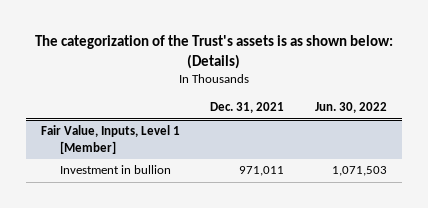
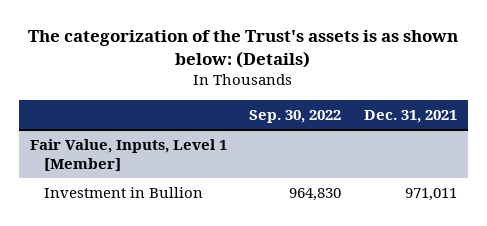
[314,102,387,114] Jun. 30, 2022 -> none
none -> [249,110,342,124] Sep. 30, 2022
[60,165,172,175] Investment in bullion -> [44,187,204,199] Investment in Bullion

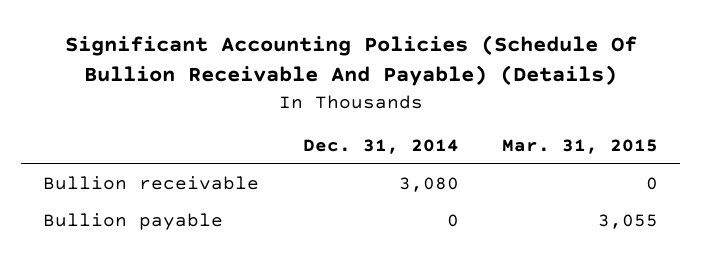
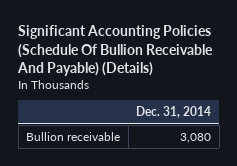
[502,138,659,154] Mar. 31, 2015 -> none
[43,213,224,231] Bullion payable -> none

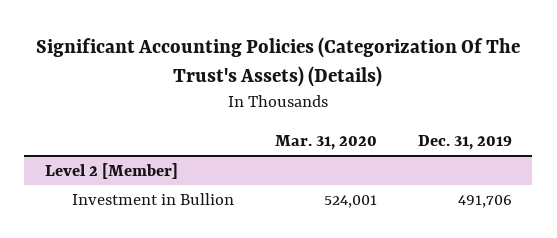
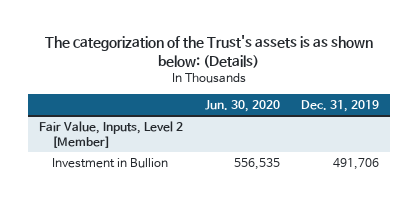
[36,37,521,88] Significant Accounting Policies (Categorization Of The Trust's Assets) (Details) -> [45,35,374,68] The categorization of the Trust's assets is as shown below: (Details)
[274,134,377,150] Mar. 31, 2020 -> none
none -> [204,99,280,112] Jun. 30, 2020
[44,162,178,179] Level 2 [Member] -> [39,121,184,148] Fair Value, Inputs, Level 2 [Member]

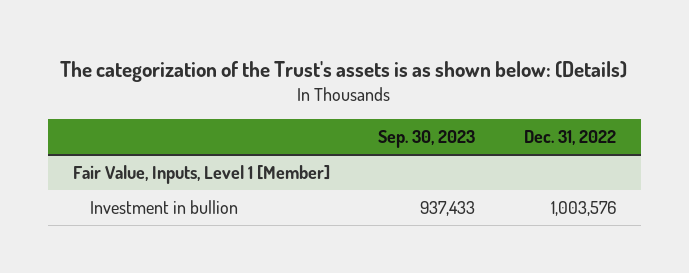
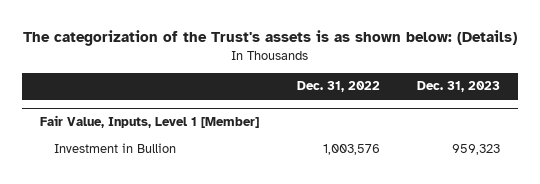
[378,130,476,149] Sep. 30, 2023 -> none
none -> [416,81,500,93] Dec. 31, 2023
[90,200,239,215] Investment in bullion -> [53,142,176,153] Investment in Bullion

